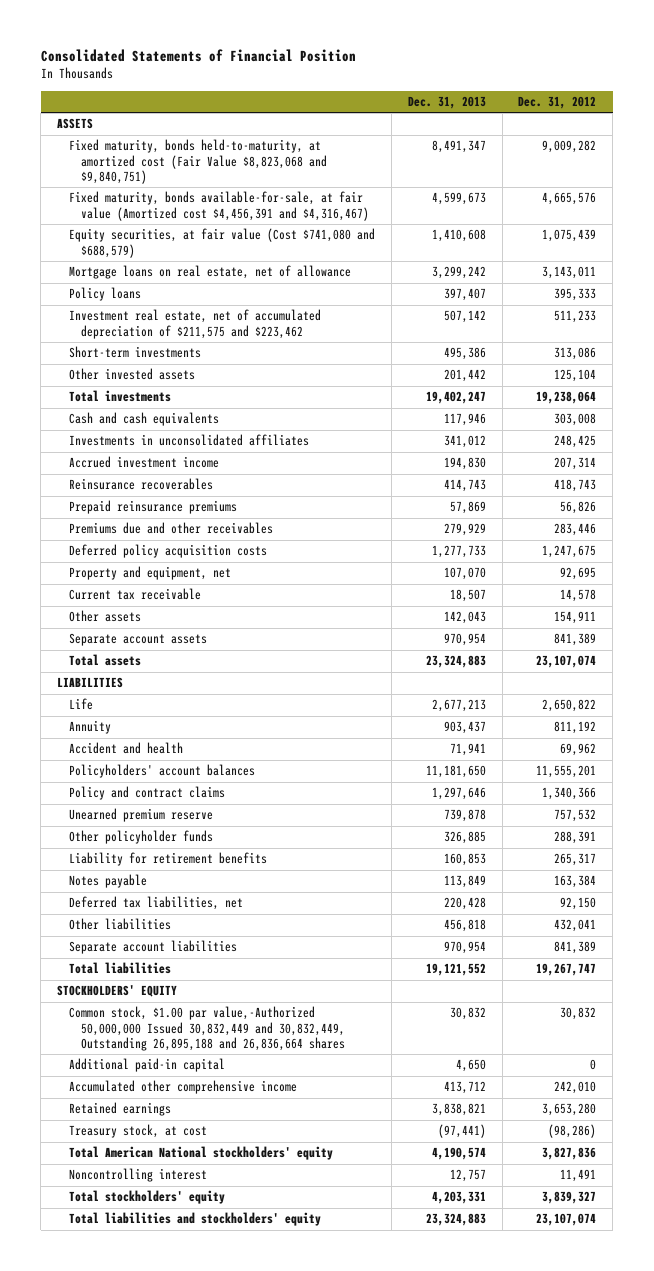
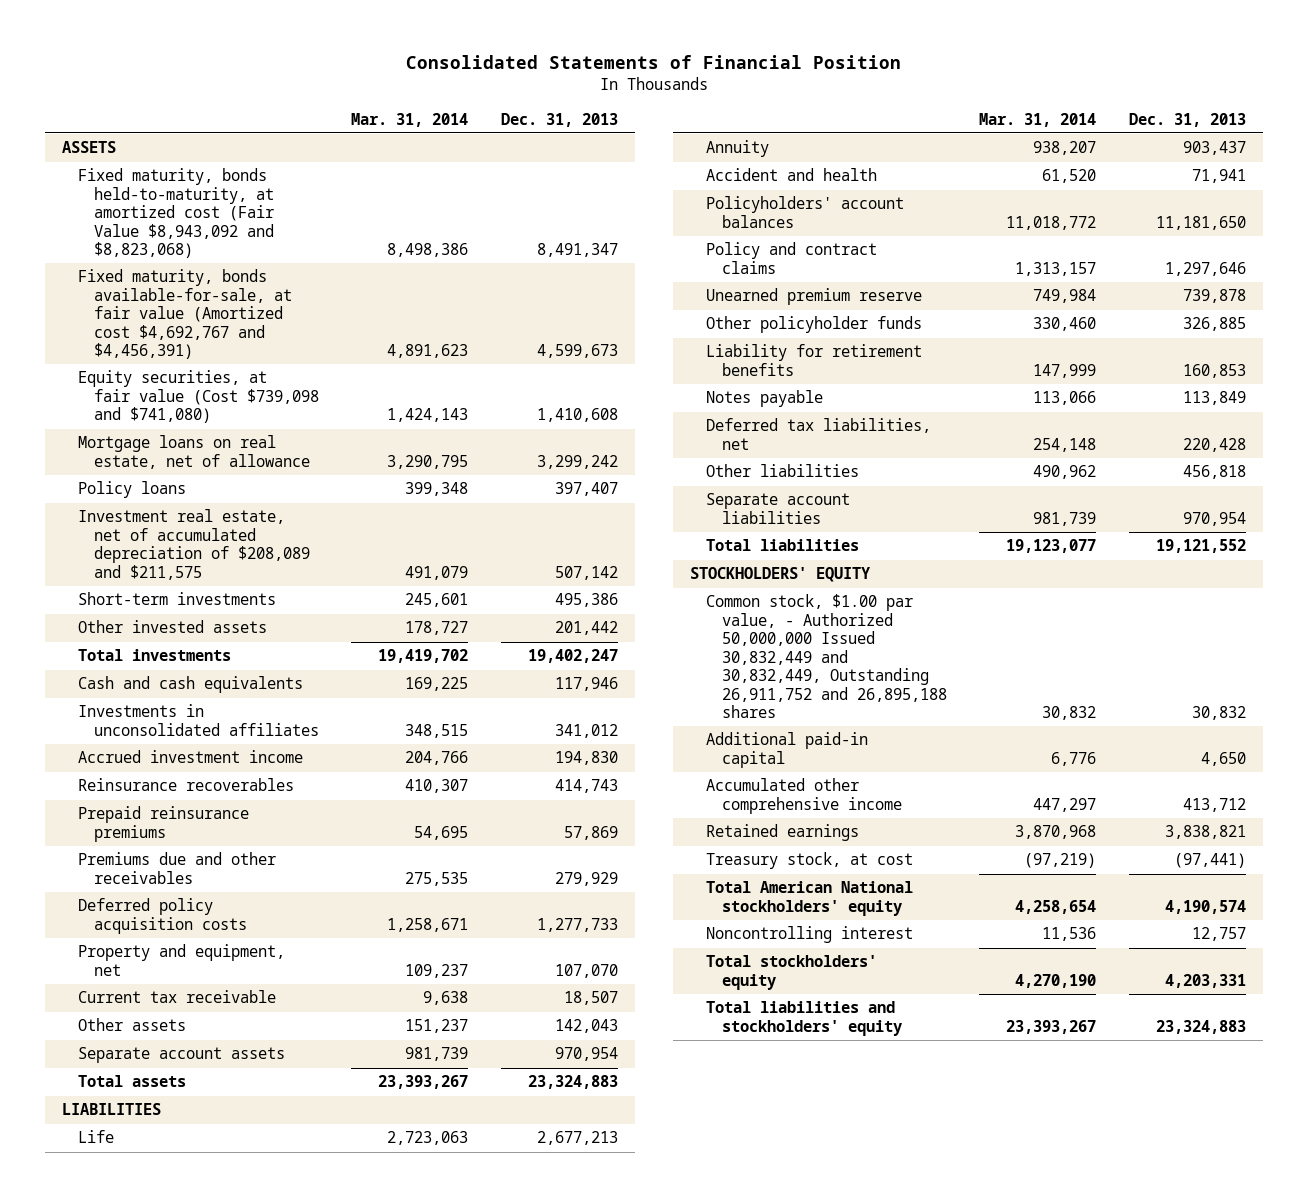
[518,96,597,110] Dec. 31, 2012 -> none
none -> [351,112,469,127] Mar. 31, 2014
[69,139,328,185] Fixed maturity, bonds held-to-maturity, at amortized cost (Fair Value $8,823,068 and $9,840,751) -> [77,168,274,259] Fixed maturity, bonds held-to-maturity, at amortized cost (Fair Value $8,943,092 and $8,823,068)
[69,191,370,221] Fixed maturity, bonds available-for-sale, at fair value (Amortized cost $4,456,391 and $4,316,467) -> [77,269,292,360] Fixed maturity, bonds available-for-sale, at fair value (Amortized cost $4,692,767 and $4,456,391)
[69,228,376,258] Equity securities, at fair value (Cost $741,080 and $688,579) -> [77,370,319,424] Equity securities, at fair value (Cost $739,098 and $741,080)
[69,309,322,339] Investment real estate, net of accumulated depreciation of $211,575 and $223,462 -> [77,509,310,580] Investment real estate, net of accumulated depreciation of $208,089 and $211,575
[69,1006,346,1052] Common stock, $1.00 par value,-Authorized 50,000,000 Issued 30,832,449 and 30,832,449, Outstanding 26,895,188 and 26,836,664 shares -> [705,594,947,719] Common stock, $1.00 par value, - Authorized 50,000,000 Issued 30,832,449 and 30,832,449, Outstanding 26,911,752 and 26,895,188 shares

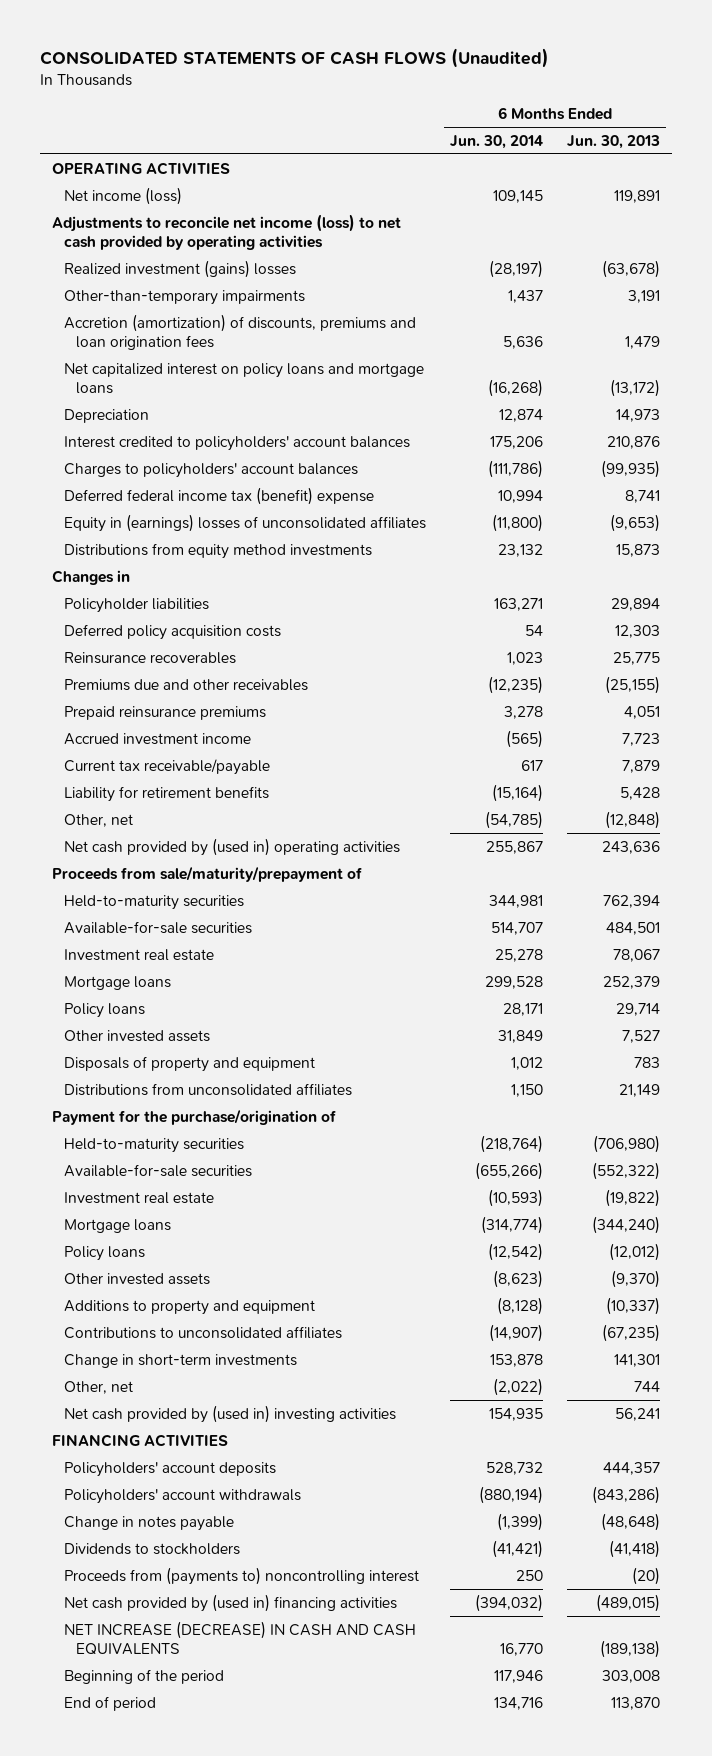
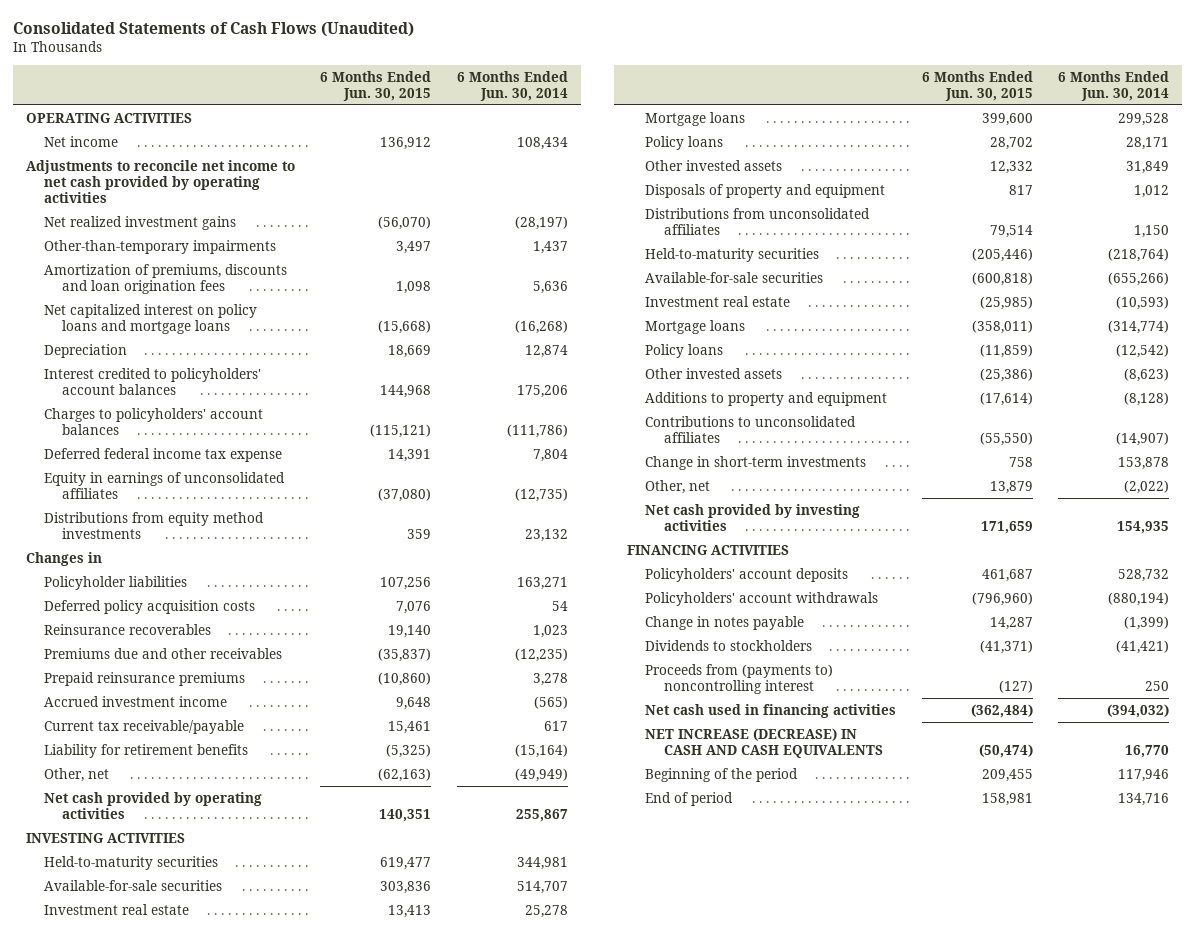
[40,48,550,69] CONSOLIDATED STATEMENTS OF CASH FLOWS (Unaudited) -> [12,21,414,37] Consolidated Statements of Cash Flows (Unaudited)
[566,134,660,149] Jun. 30, 2013 -> none
none -> [320,71,432,101] 6 Months Ended Jun. 30, 2015
[63,186,182,205] Net income (loss) -> [43,135,118,147] Net income
[492,189,543,203] 109,145 -> [516,136,568,150] 108,434
[52,213,402,250] Adjustments to reconcile net income (loss) to net cash provided by operating activities -> [25,159,295,203] Adjustments to reconcile net income to net cash provided by operating activities
[63,259,296,278] Realized investment (gains) losses -> [43,215,236,230] Net realized investment gains
[63,313,416,350] Accretion (amortization) of discounts, premiums and loan origination fees -> [43,263,287,294] Amortization of premiums, discounts and loan origination fees
[63,486,374,505] Deferred federal income tax (benefit) expense -> [43,447,282,462] Deferred federal income tax expense
[497,489,543,503] 10,994 -> [532,448,568,462] 7,804
[63,513,426,532] Equity in (earnings) losses of unconsolidated affiliates -> [43,471,285,499] Equity in earnings of unconsolidated affiliates
[491,513,543,532] (11,800) -> [514,487,568,502] (12,735)
[52,865,363,882] Proceeds from sale/maturity/prepayment of -> none
[484,810,543,829] (54,785) -> [514,767,568,782] (49,949)
[63,837,400,856] Net cash provided by (used in) operating activities -> [43,791,262,819] Net cash provided by operating activities
none -> [25,832,185,843] INVESTING ACTIVITIES
[52,1108,337,1125] Payment for the purchase/origination of -> none
[63,1404,396,1423] Net cash provided by (used in) investing activities -> [645,503,861,531] Net cash provided by investing activities
[63,1593,397,1612] Net cash provided by (used in) financing activities -> [645,703,897,718] Net cash used in financing activities

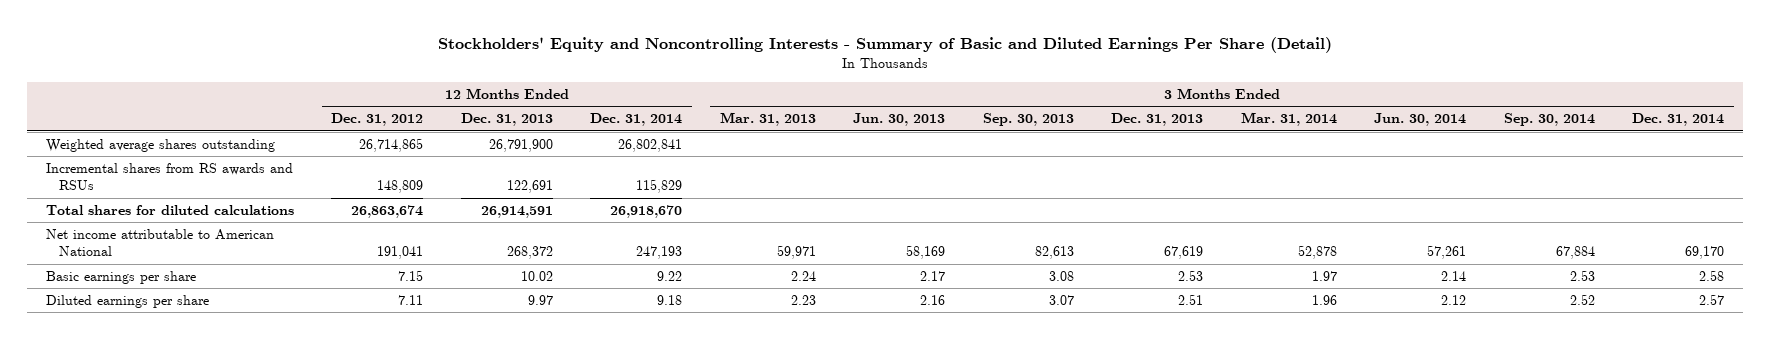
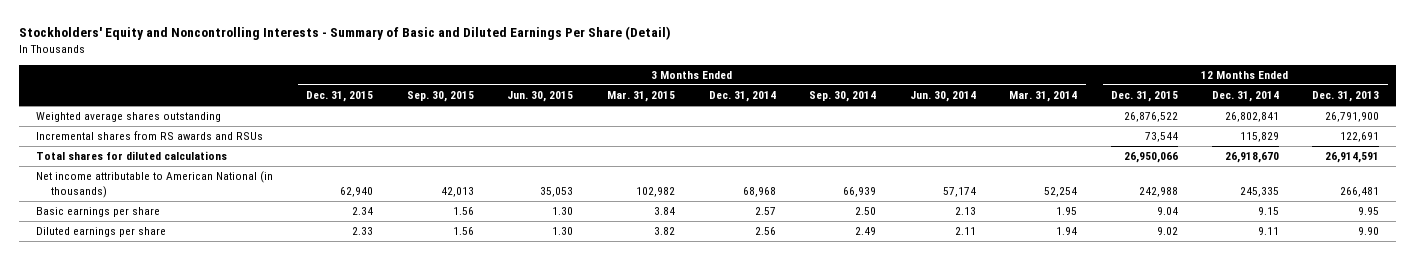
[331,113,424,127] Dec. 31, 2012 -> none
[719,112,816,127] Mar. 31, 2013 -> none
[853,113,946,127] Jun. 30, 2013 -> none
[982,113,1074,127] Sep. 30, 2013 -> none
[1111,113,1204,127] Dec. 31, 2013 -> none
none -> [306,91,374,103] Dec. 31, 2015
none -> [406,91,474,103] Sep. 30, 2015
none -> [507,91,574,103] Jun. 30, 2015
none -> [607,91,676,103] Mar. 31, 2015
none -> [1111,91,1179,103] Dec. 31, 2015
[45,229,274,257] Net income attributable to American National -> [35,171,273,199] Net income attributable to American National (in thousands)
[506,246,553,260] 268,372 -> [1340,187,1380,198] 266,481
[636,246,683,260] 247,193 -> [1239,187,1279,198] 245,335
[1297,245,1337,260] 52,878 -> [1044,187,1078,198] 52,254
[1427,245,1467,260] 57,261 -> [942,187,976,198] 57,174
[1555,246,1595,260] 67,884 -> [843,187,877,198] 66,939
[1685,246,1725,260] 69,170 -> [742,187,776,198] 68,968
[520,271,553,282] 10.02 -> [1358,207,1380,216] 9.95
[657,271,683,282] 9.22 -> [1257,207,1279,216] 9.15
[1311,271,1337,282] 1.97 -> [1056,207,1078,216] 1.95
[1441,271,1467,282] 2.14 -> [954,207,976,216] 2.13
[1569,270,1595,282] 2.53 -> [855,207,877,216] 2.50
[1699,270,1725,282] 2.58 -> [754,207,776,216] 2.57
[527,295,553,306] 9.97 -> [1358,227,1380,236] 9.90
[657,295,683,306] 9.18 -> [1257,227,1279,236] 9.11
[1311,295,1337,306] 1.96 -> [1056,227,1078,236] 1.94
[1441,295,1467,306] 2.12 -> [954,227,976,236] 2.11
[1569,294,1595,306] 2.52 -> [855,227,877,236] 2.49
[1699,294,1725,306] 2.57 -> [754,227,776,236] 2.56

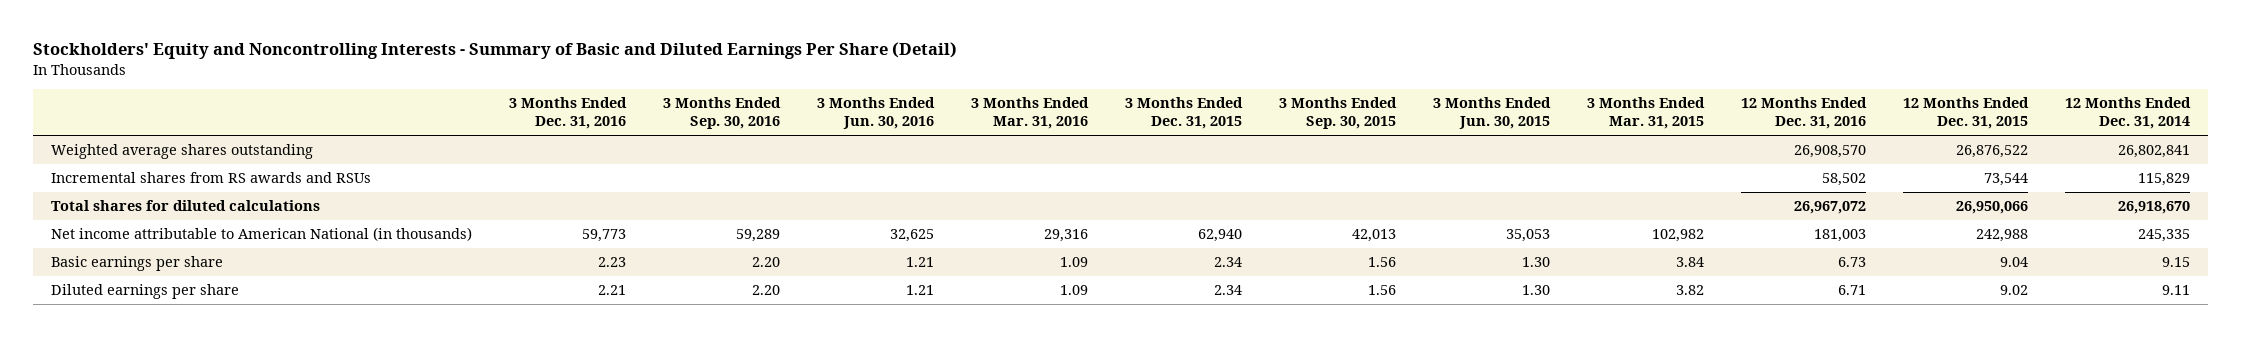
[708,91,776,103] Dec. 31, 2014 -> none
[809,91,877,103] Sep. 30, 2014 -> none
[909,91,976,103] Jun. 30, 2014 -> none
[1009,91,1078,103] Mar. 31, 2014 -> none
[1312,91,1380,103] Dec. 31, 2013 -> none
none -> [509,97,628,130] 3 Months Ended Dec. 31, 2016
none -> [663,97,782,130] 3 Months Ended Sep. 30, 2016
none -> [817,97,936,130] 3 Months Ended Jun. 30, 2016
none -> [971,97,1090,130] 3 Months Ended Mar. 31, 2016
none -> [1740,97,1867,130] 12 Months Ended Dec. 31, 2016
[352,227,374,236] 2.33 -> [1214,285,1243,296] 2.34

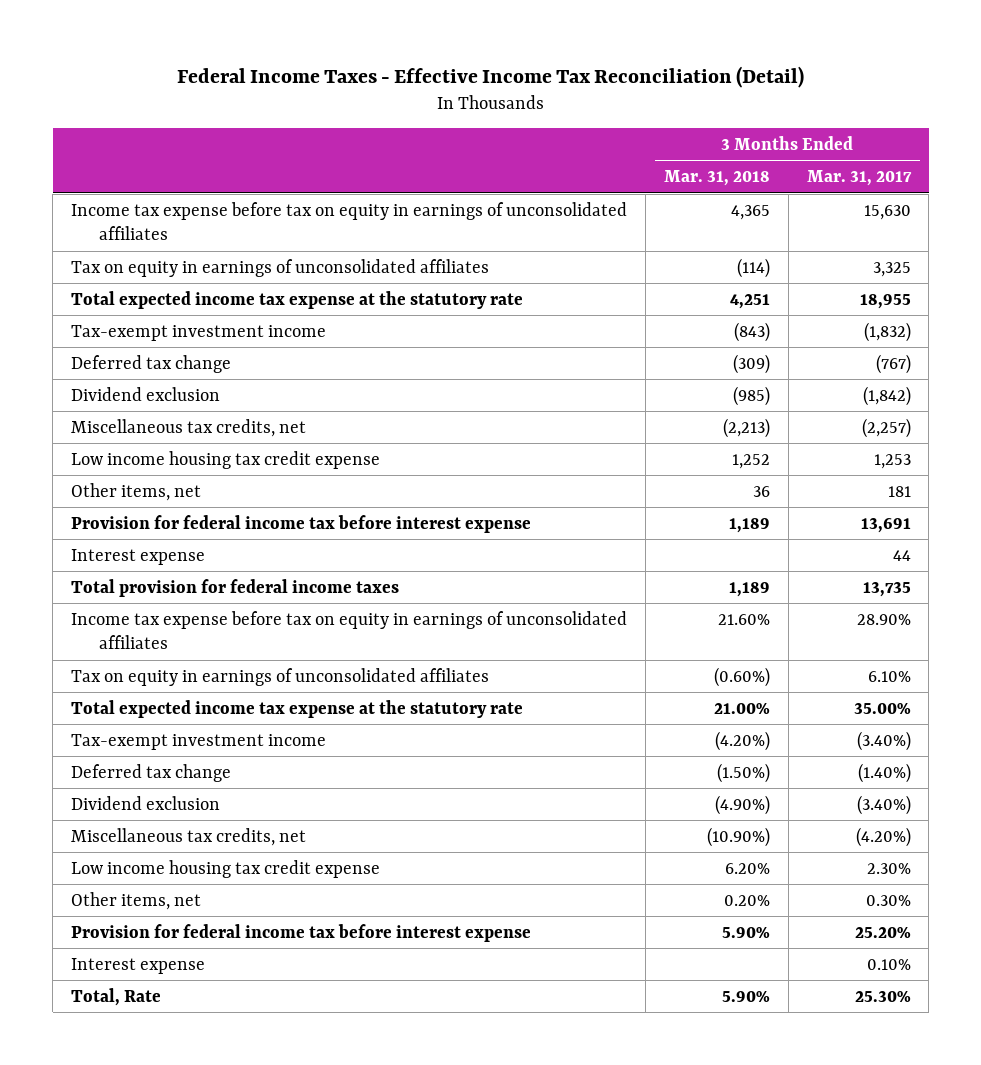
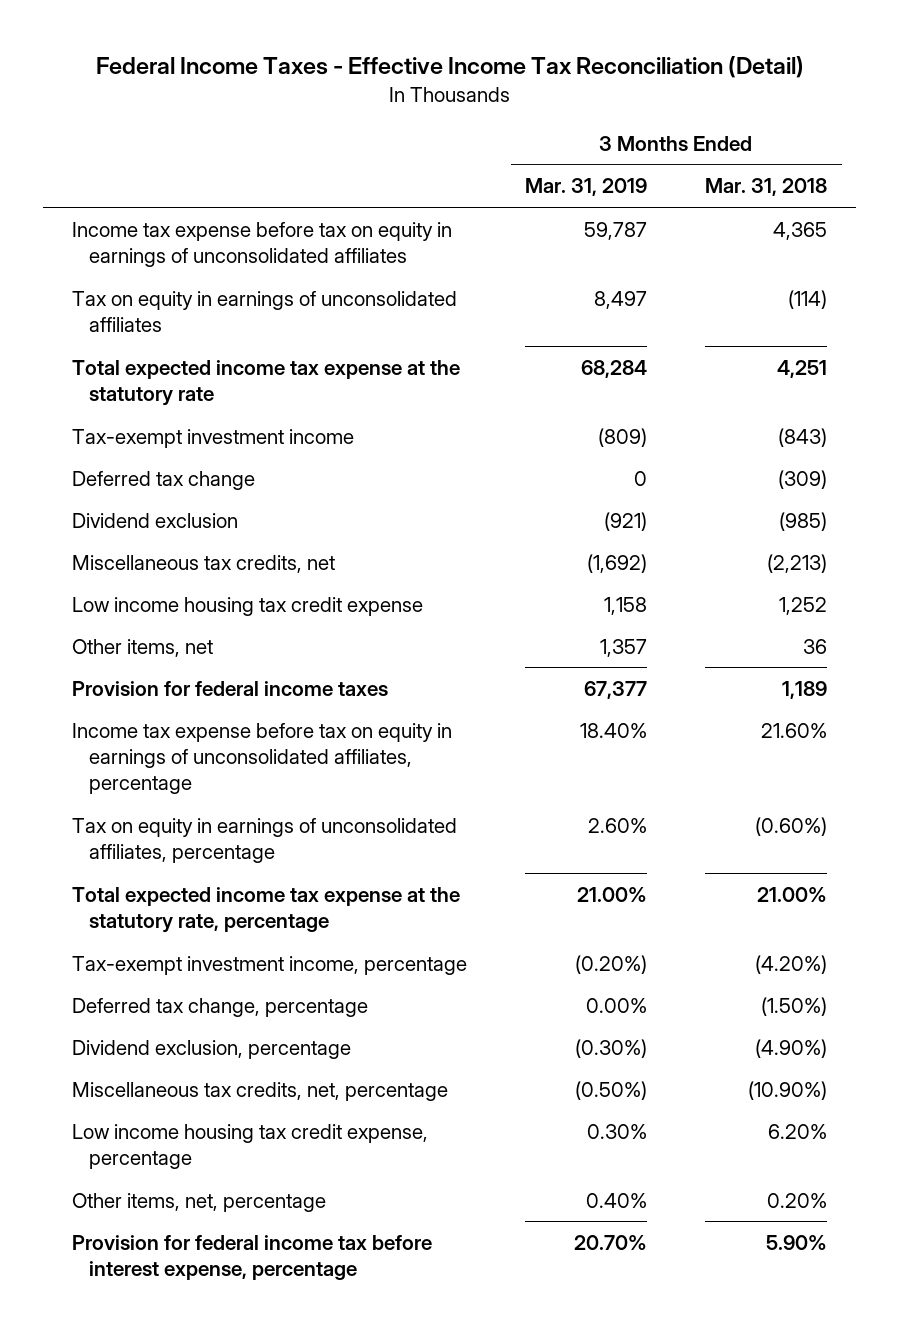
[806,170,912,187] Mar. 31, 2017 -> none
none -> [525,178,648,197] Mar. 31, 2019
[70,548,205,565] Interest expense -> none
[70,578,399,597] Total provision for federal income taxes -> none
[70,957,205,974] Interest expense -> none
[70,987,161,1006] Total, Rate -> none
[70,514,531,533] Provision for federal income tax before interest expense -> [71,680,388,696] Provision for federal income taxes
[70,610,627,650] Income tax expense before tax on equity in earnings of unconsolidated affiliates -> [71,722,452,795] Income tax expense before tax on equity in earnings of unconsolidated affiliates, percentage
[70,667,489,686] Tax on equity in earnings of unconsolidated affiliates -> [71,817,457,863] Tax on equity in earnings of unconsolidated affiliates, percentage
[70,699,523,718] Total expected income tax expense at the statutory rate -> [71,886,460,933] Total expected income tax expense at the statutory rate, percentage
[70,733,326,750] Tax-exempt investment income -> [71,955,467,975] Tax-exempt investment income, percentage
[70,763,231,782] Deferred tax change -> [71,997,368,1017] Deferred tax change, percentage
[70,795,220,810] Dividend exclusion -> [71,1039,351,1059] Dividend exclusion, percentage
[70,827,306,846] Miscellaneous tax credits, net -> [71,1081,448,1101] Miscellaneous tax credits, net, percentage
[70,859,380,878] Low income housing tax credit expense -> [71,1123,428,1169] Low income housing tax credit expense, percentage
[70,891,201,910] Other items, net -> [71,1192,326,1212] Other items, net, percentage
[70,923,531,942] Provision for federal income tax before interest expense -> [71,1234,432,1280] Provision for federal income tax before interest expense, percentage

